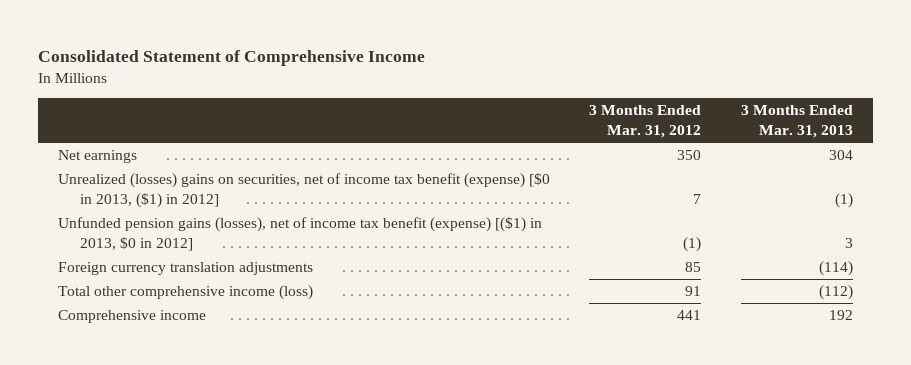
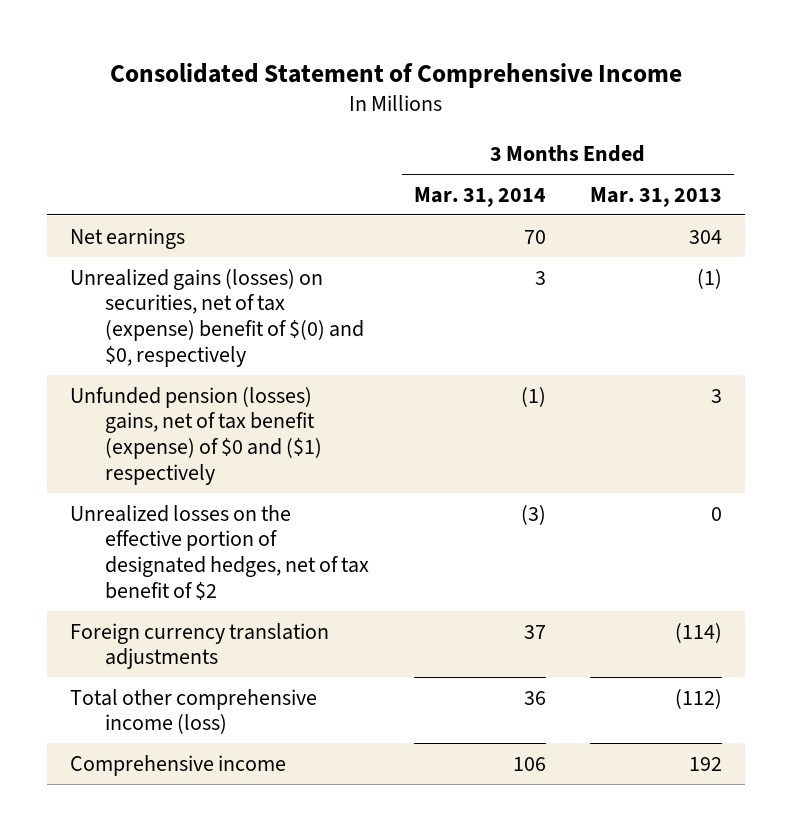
[589,105,702,139] 3 Months Ended Mar. 31, 2012 -> none
none -> [413,186,546,207] Mar. 31, 2014
[57,173,550,208] Unrealized (losses) gains on securities, net of income tax benefit (expense) [$0 in 2013, ($1) in 2012] -> [69,268,364,367] Unrealized gains (losses) on securities, net of tax (expense) benefit of $(0) and $0, respectively
[57,217,542,251] Unfunded pension gains (losses), net of income tax benefit (expense) [($1) in 2013, $0 in 2012] -> [69,386,322,485] Unfunded pension (losses) gains, net of tax benefit (expense) of $0 and ($1) respectively
none -> [69,504,369,600] Unrealized losses on the effective portion of designated hedges, net of tax benefit of $2

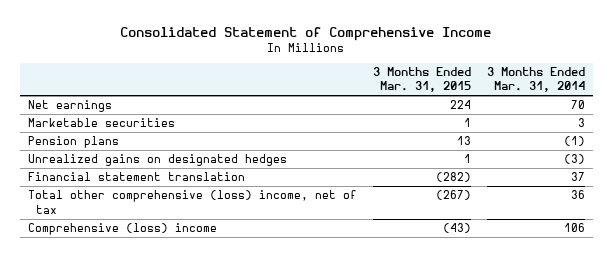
[590,186,723,207] Mar. 31, 2013 -> none
none -> [372,67,471,93] 3 Months Ended Mar. 31, 2015
[69,268,364,367] Unrealized gains (losses) on securities, net of tax (expense) benefit of $(0) and $0, respectively -> none
none -> [27,118,175,128] Marketable securities
[69,386,322,485] Unfunded pension (losses) gains, net of tax benefit (expense) of $0 and ($1) respectively -> [27,136,119,149] Pension plans
[69,504,369,600] Unrealized losses on the effective portion of designated hedges, net of tax benefit of $2 -> [27,154,287,167] Unrealized gains on designated hedges
[69,622,329,670] Foreign currency translation adjustments -> [27,172,245,182] Financial statement translation
[69,688,317,735] Total other comprehensive income (loss) -> [27,190,357,214] Total other comprehensive (loss) income, net of tax
[69,754,286,776] Comprehensive income -> [27,223,217,236] Comprehensive (loss) income

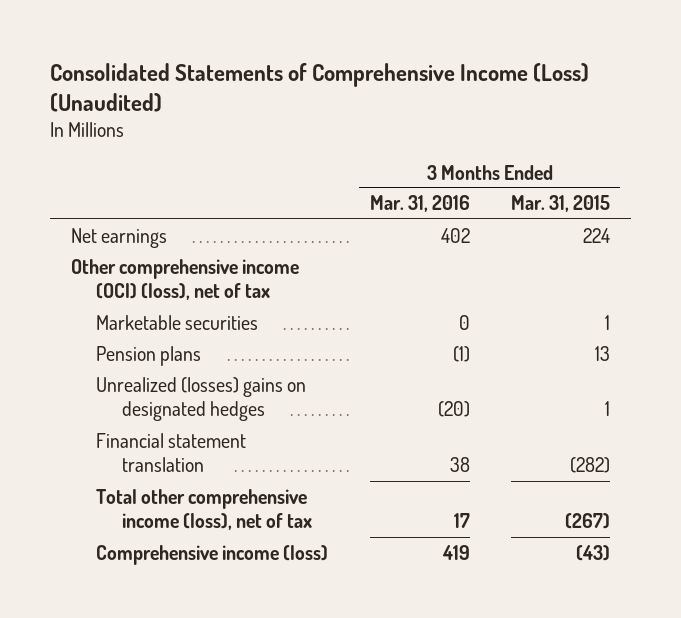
[120,26,492,41] Consolidated Statement of Comprehensive Income -> [50,62,590,113] Consolidated Statements of Comprehensive Income (Loss) (Unaudited)
[487,67,586,93] 3 Months Ended Mar. 31, 2014 -> none
none -> [369,195,470,213] Mar. 31, 2016
none -> [71,258,300,301] Other comprehensive income (OCI) (loss), net of tax
[27,154,287,167] Unrealized gains on designated hedges -> [96,376,307,422] Unrealized (losses) gains on designated hedges
[27,190,357,214] Total other comprehensive (loss) income, net of tax -> [96,488,312,531] Total other comprehensive income (loss), net of tax
[27,223,217,236] Comprehensive (loss) income -> [96,544,329,565] Comprehensive income (loss)

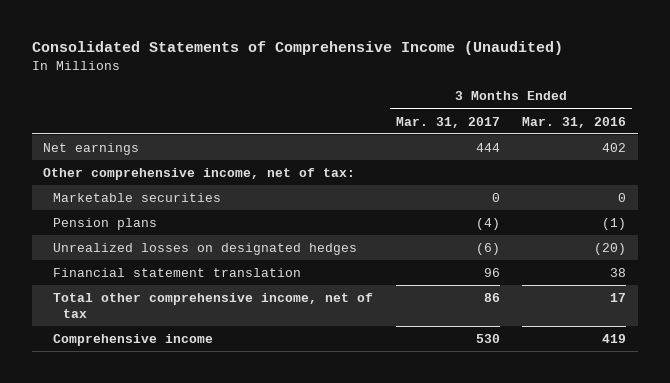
[50,62,590,113] Consolidated Statements of Comprehensive Income (Loss) (Unaudited) -> [32,41,564,56] Consolidated Statements of Comprehensive Income (Unaudited)
[510,195,610,213] Mar. 31, 2015 -> none
none -> [395,116,500,128] Mar. 31, 2017
[71,258,300,301] Other comprehensive income (OCI) (loss), net of tax -> [43,168,356,181] Other comprehensive income, net of tax:
[96,376,307,422] Unrealized (losses) gains on designated hedges -> [53,243,358,256] Unrealized losses on designated hedges
[96,488,312,531] Total other comprehensive income (loss), net of tax -> [53,293,374,319] Total other comprehensive income, net of tax
[96,544,329,565] Comprehensive income (loss) -> [53,334,214,347] Comprehensive income

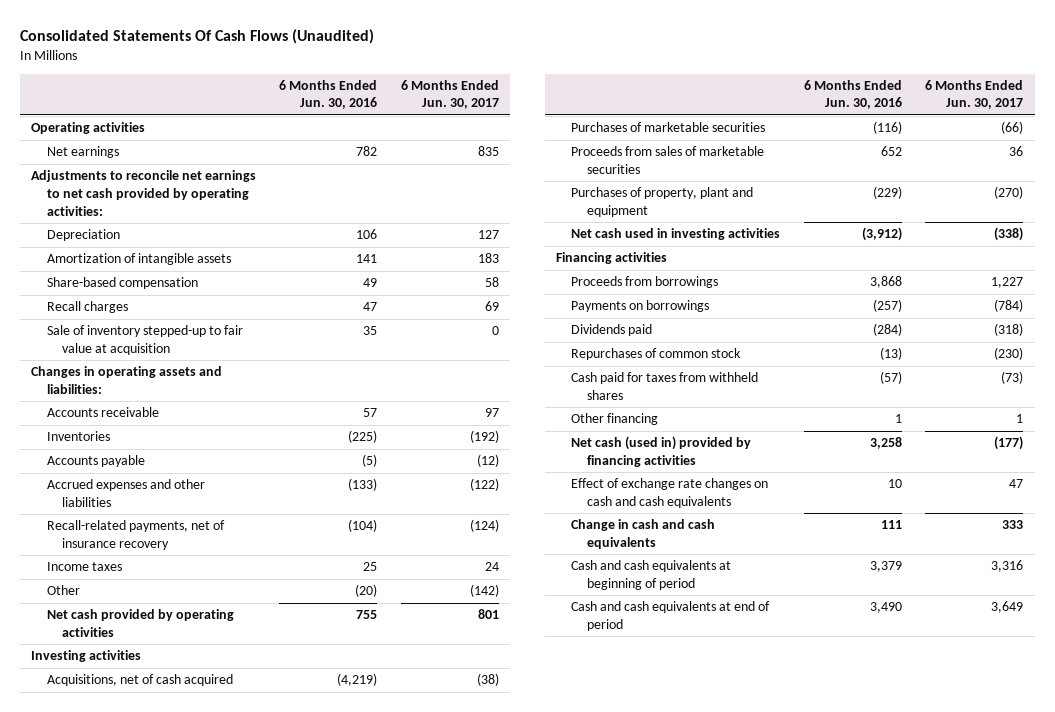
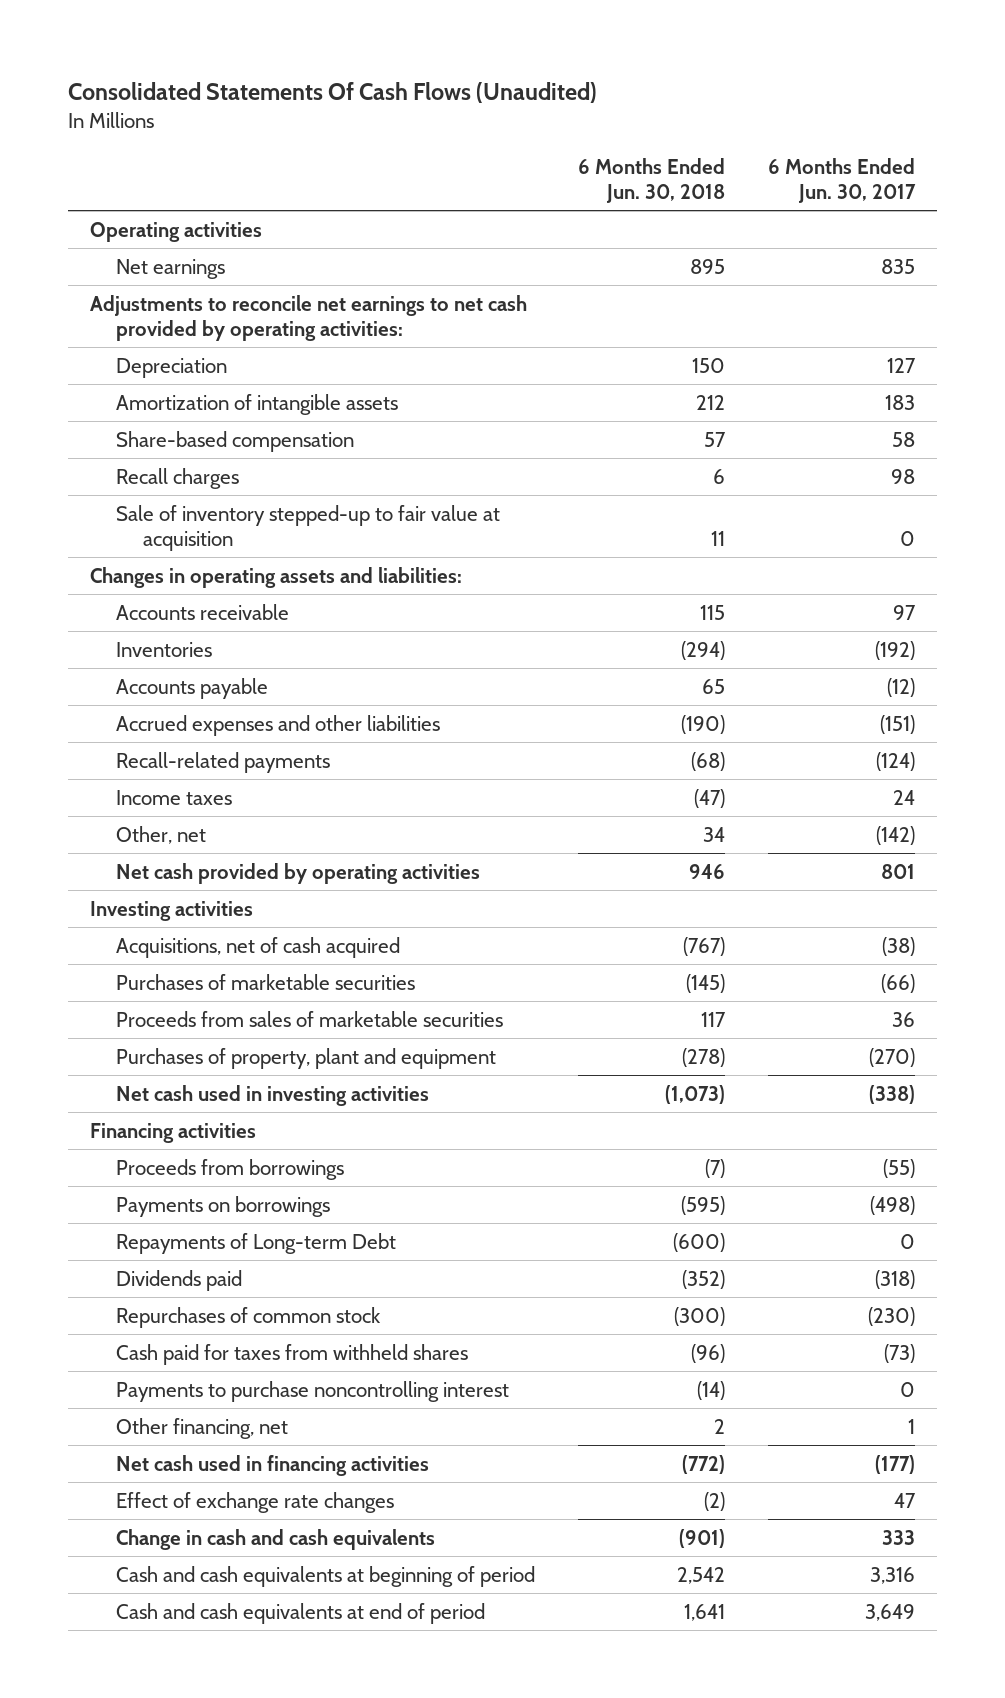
[279,79,378,110] 6 Months Ended Jun. 30, 2016 -> none
none -> [578,157,726,203] 6 Months Ended Jun. 30, 2018
[484,301,499,312] 69 -> [891,468,916,484] 98
[469,478,499,492] (122) -> [880,714,916,734] (151)
[46,520,225,550] Recall-related payments, net of insurance recovery -> [116,751,331,773] Recall-related payments
[46,585,80,596] Other -> [116,825,207,844] Other, net
[991,277,1024,289] 1,227 -> [883,1158,916,1178] (55)
[994,299,1024,313] (784) -> [870,1195,916,1215] (498)
none -> [116,1232,397,1254] Repayments of Long-term Debt
none -> [116,1380,510,1402] Payments to purchase noncontrolling interest
[571,413,659,426] Other financing -> [116,1417,289,1439] Other financing, net
[571,436,752,467] Net cash (used in) provided by financing activities -> [116,1454,430,1476] Net cash used in financing activities
[571,478,769,508] Effect of exchange rate changes on cash and cash equivalents -> [116,1491,395,1513] Effect of exchange rate changes

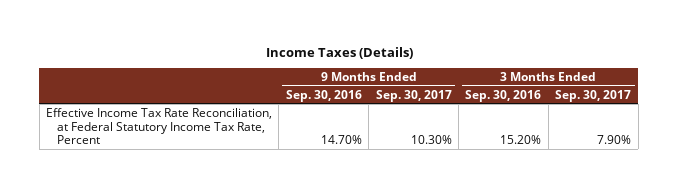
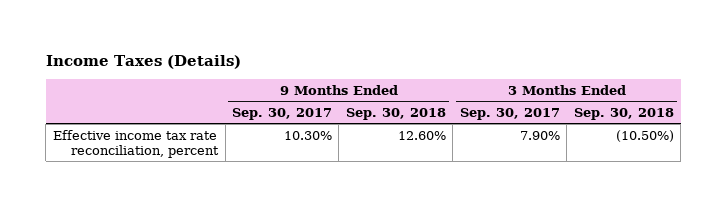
[285,89,362,102] Sep. 30, 2016 -> none
[465,89,542,102] Sep. 30, 2016 -> none
none -> [345,107,446,120] Sep. 30, 2018
none -> [573,107,674,120] Sep. 30, 2018
[46,107,273,145] Effective Income Tax Rate Reconciliation, at Federal Statutory Income Tax Rate, Percent -> [52,129,220,158] Effective income tax rate reconciliation, percent

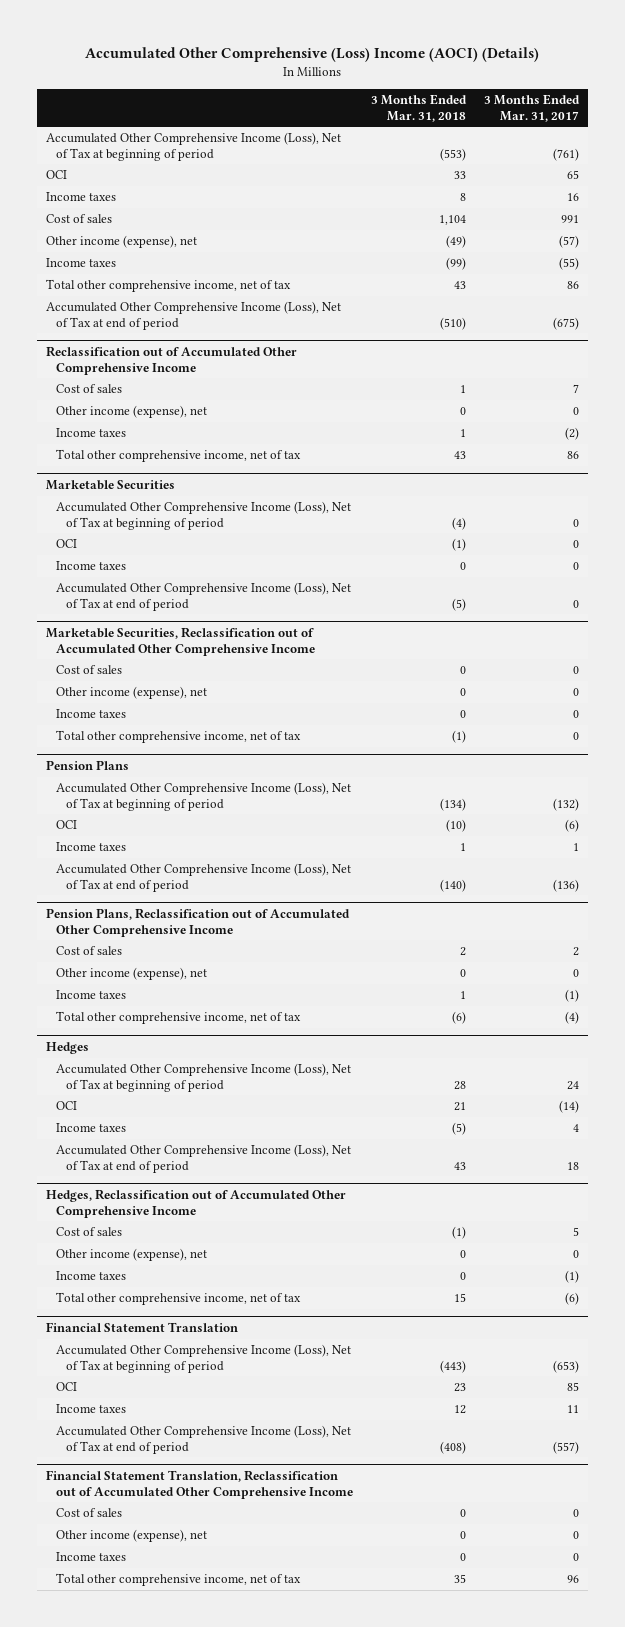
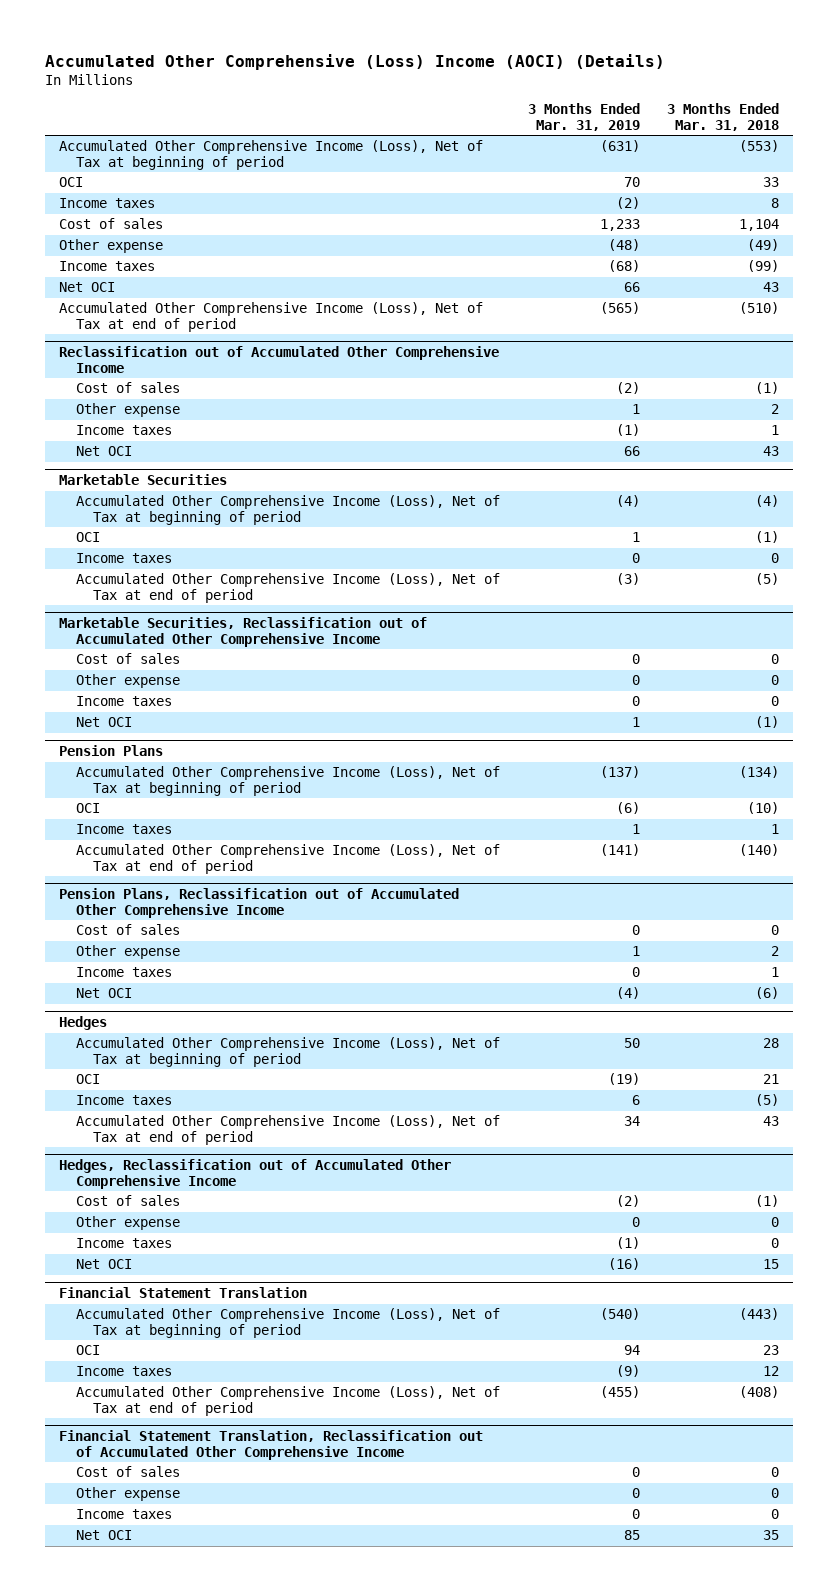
[483,94,580,122] 3 Months Ended Mar. 31, 2017 -> none
none -> [527,102,640,131] 3 Months Ended Mar. 31, 2019
[46,235,198,249] Other income (expense), net -> [59,239,164,254] Other expense
[46,279,292,293] Total other comprehensive income, net of tax -> [59,282,116,293] Net OCI
[459,385,466,394] 1 -> [755,382,780,395] (1)
[56,405,208,419] Other income (expense), net -> [75,403,180,418] Other expense
[459,407,466,416] 0 -> [771,404,780,415] 2
[56,449,302,463] Total other comprehensive income, net of tax -> [75,446,132,457] Net OCI
[56,686,208,700] Other income (expense), net -> [75,674,180,689] Other expense
[56,730,302,744] Total other comprehensive income, net of tax -> [75,717,132,728] Net OCI
[459,947,466,957] 2 -> [771,925,780,936] 0
[56,967,208,981] Other income (expense), net -> [75,945,180,960] Other expense
[459,969,466,978] 0 -> [771,946,780,957] 2
[56,1011,302,1025] Total other comprehensive income, net of tax -> [75,988,132,999] Net OCI
[56,1248,208,1262] Other income (expense), net -> [75,1216,180,1231] Other expense
[56,1292,302,1306] Total other comprehensive income, net of tax -> [75,1259,132,1270] Net OCI
[56,1529,208,1543] Other income (expense), net -> [75,1487,180,1502] Other expense
[56,1573,302,1587] Total other comprehensive income, net of tax -> [75,1530,132,1541] Net OCI

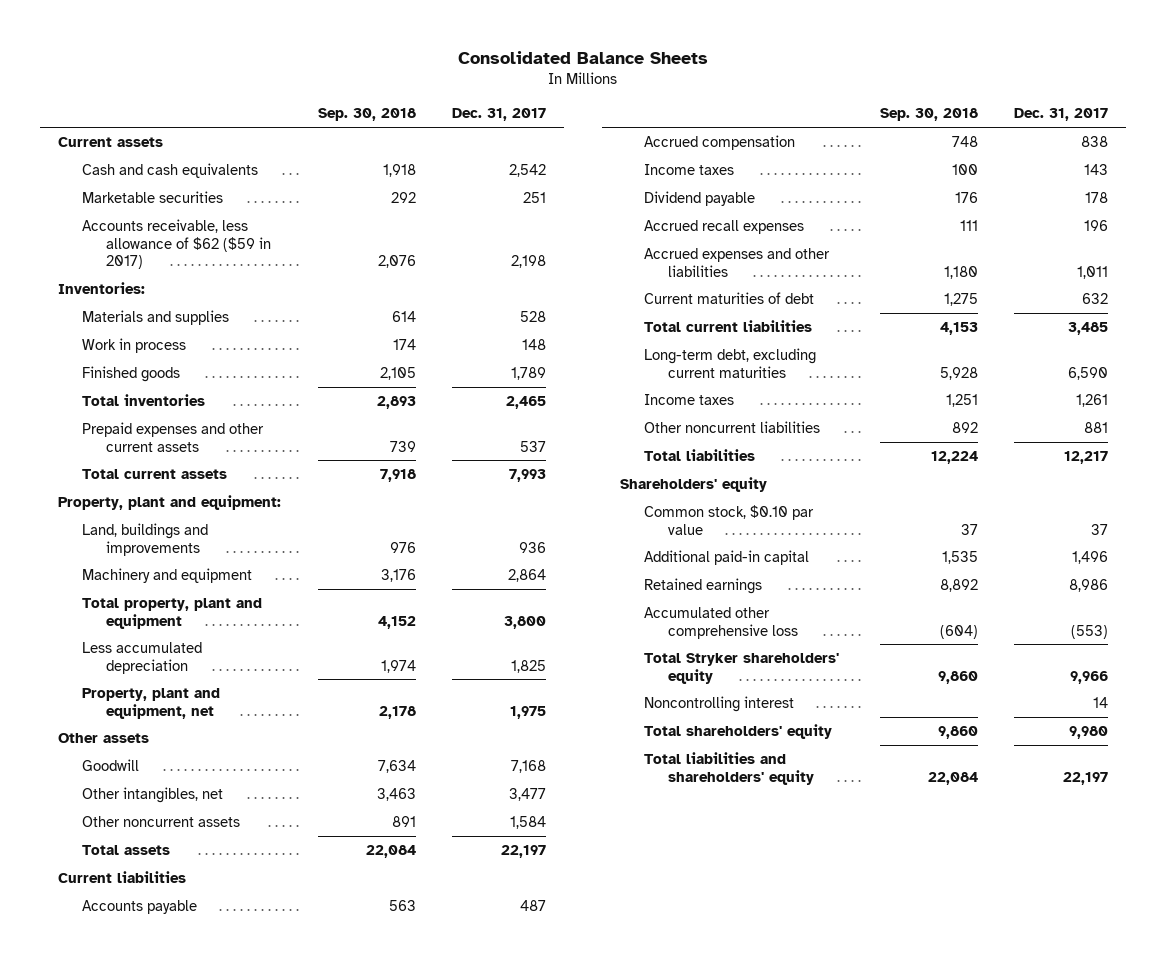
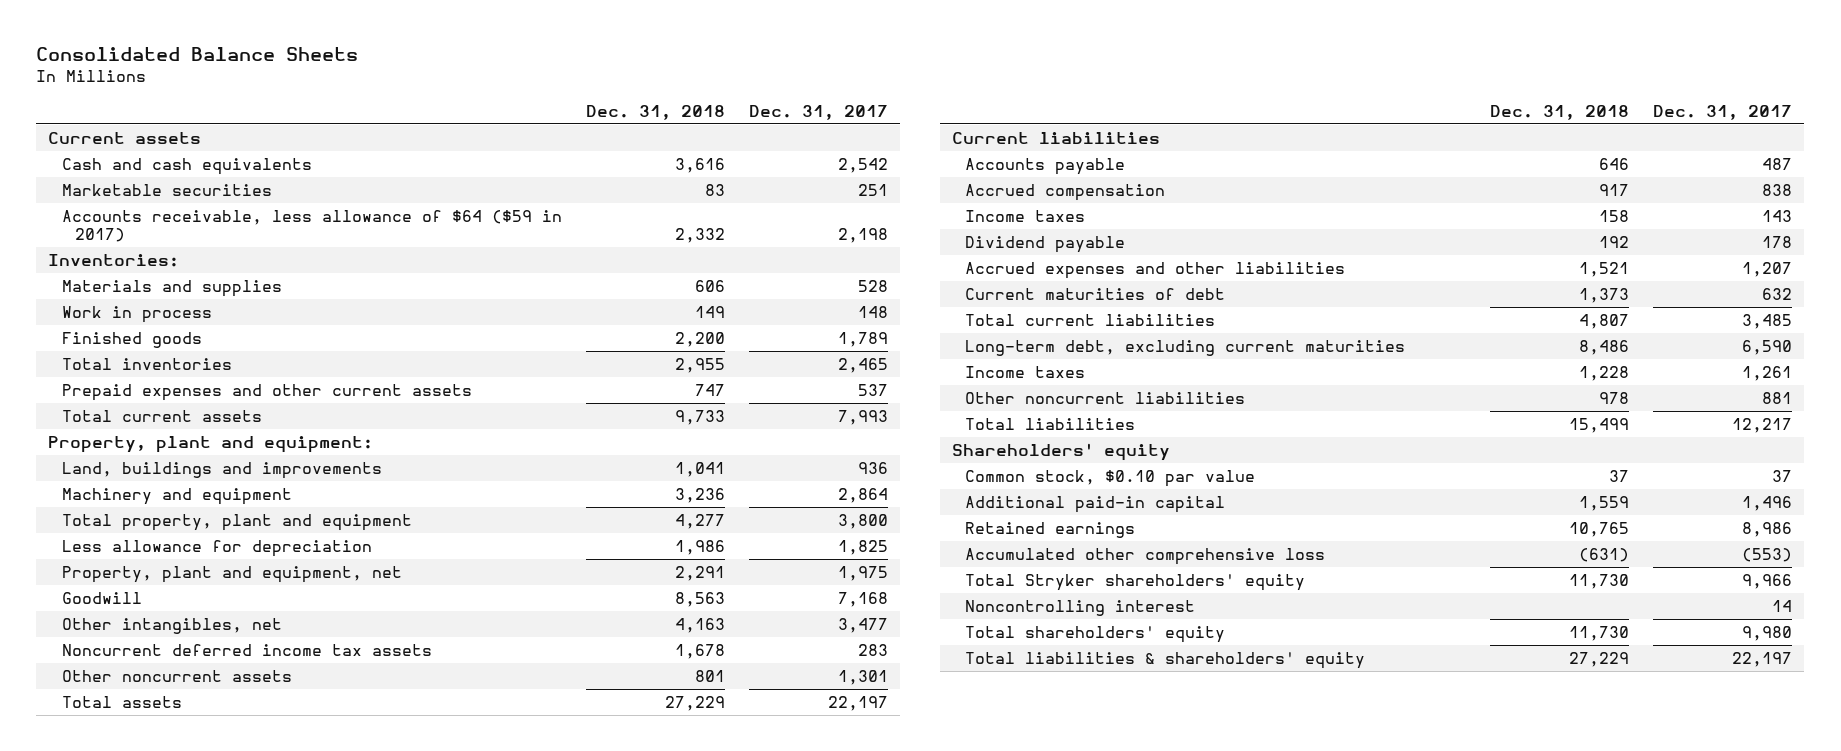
[317,108,416,122] Sep. 30, 2018 -> none
none -> [585,105,725,121] Dec. 31, 2018
[81,219,271,270] Accounts receivable, less allowance of $62 ($59 in 2017) -> [61,209,562,243] Accounts receivable, less allowance of $64 ($59 in 2017)
[81,642,202,674] Less accumulated depreciation -> [61,539,372,557] Less allowance for depreciation
[58,733,150,744] Other assets -> none
none -> [61,643,432,656] Noncurrent deferred income tax assets
[509,816,546,830] 1,584 -> [838,669,889,685] 1,301
[644,220,805,235] Accrued recall expenses -> none
[1076,265,1108,279] 1,011 -> [1742,261,1793,277] 1,207
[644,752,814,785] Total liabilities and shareholders' equity -> [965,651,1366,669] Total liabilities & shareholders' equity

